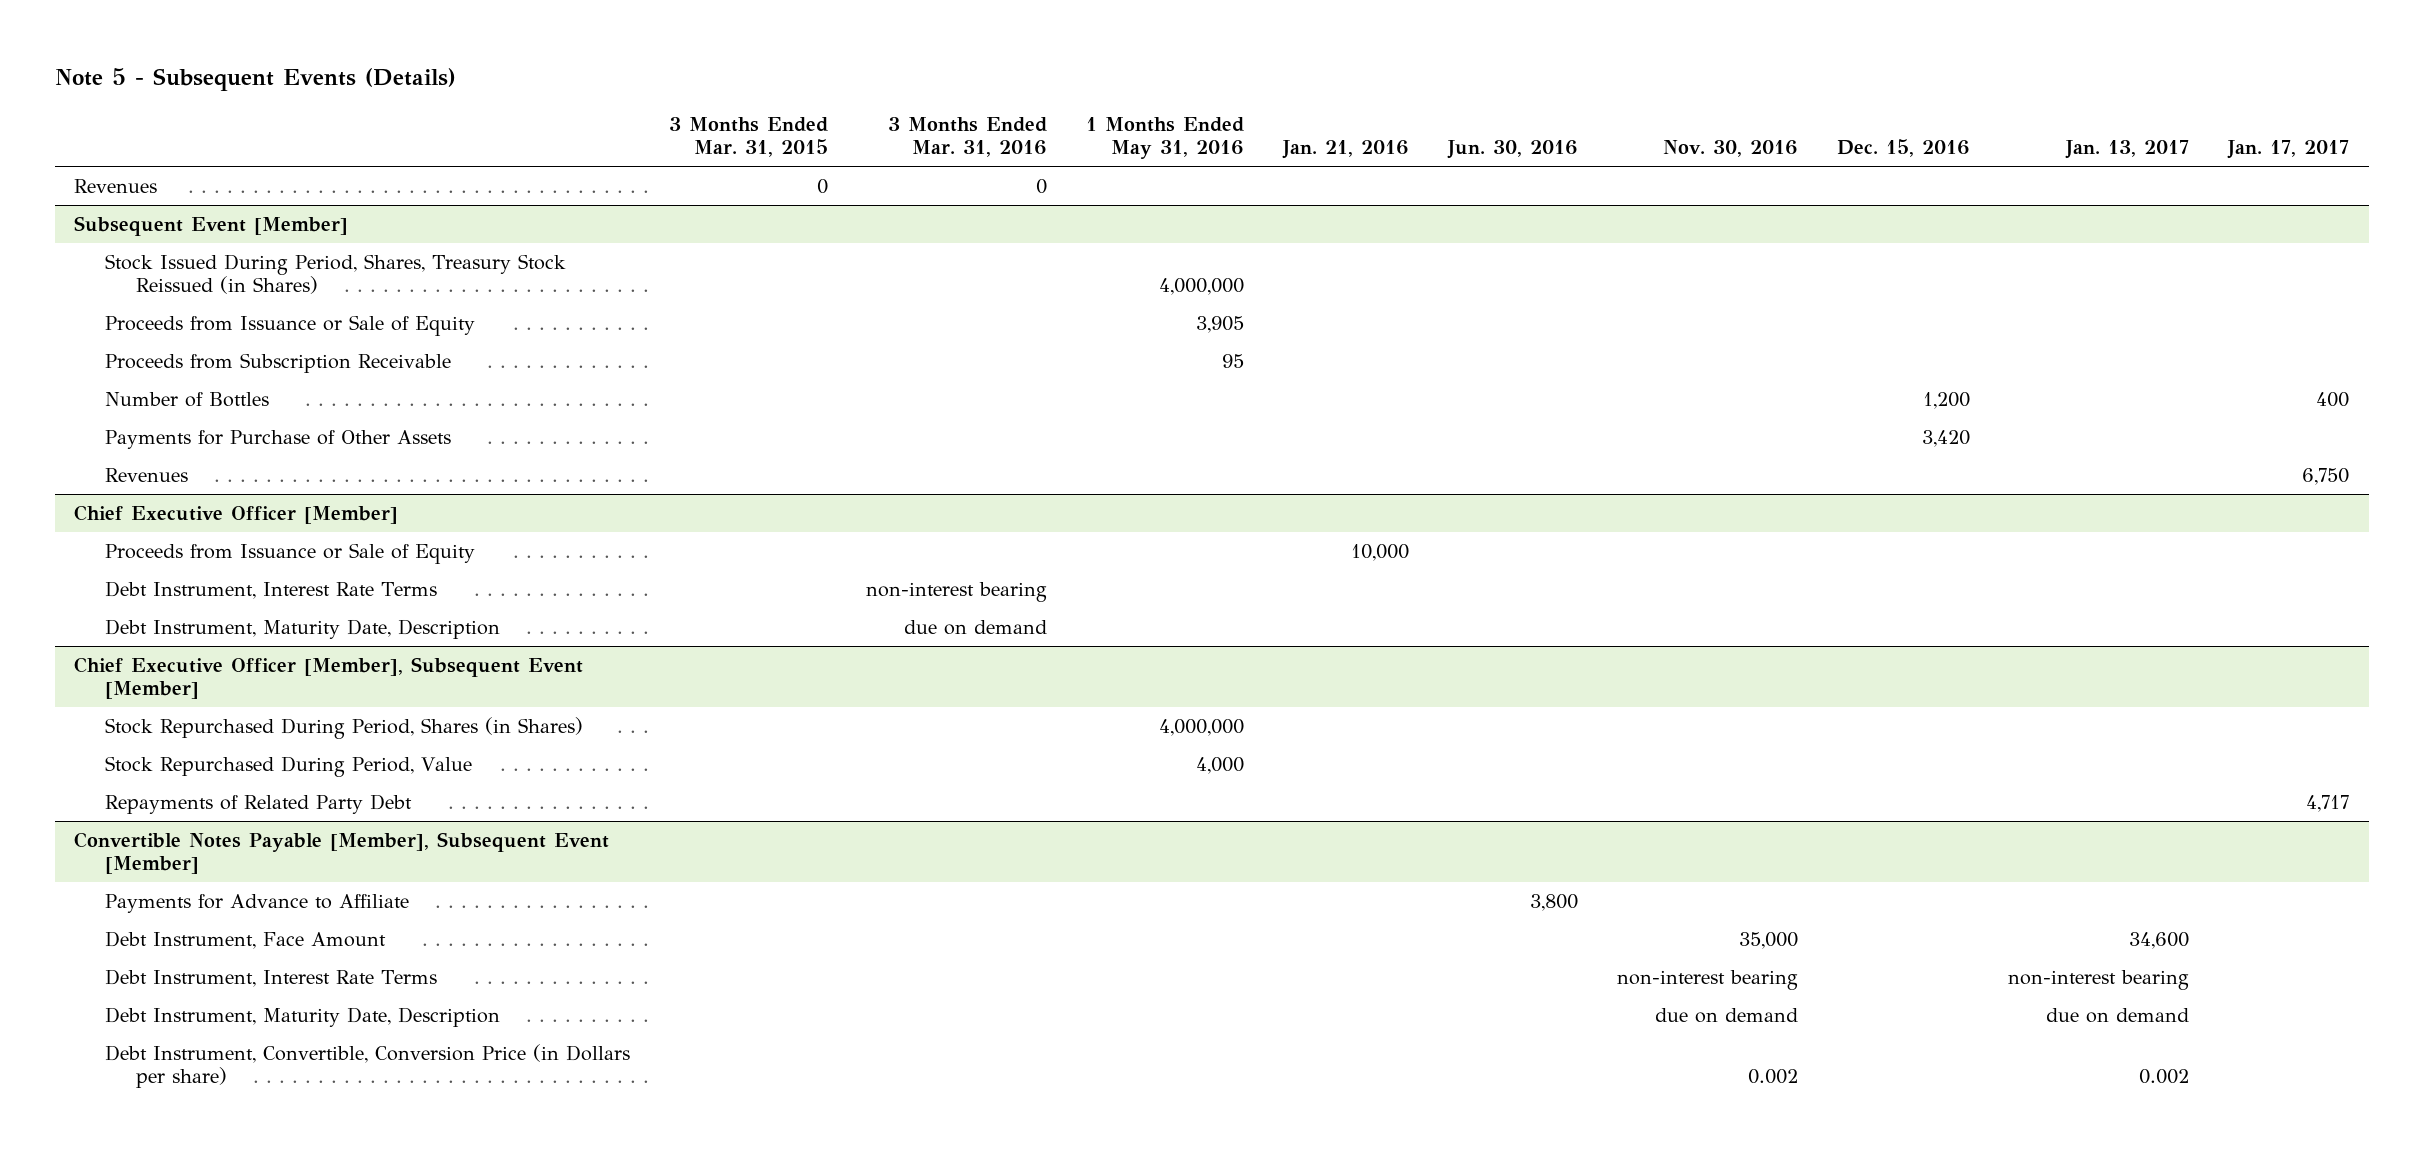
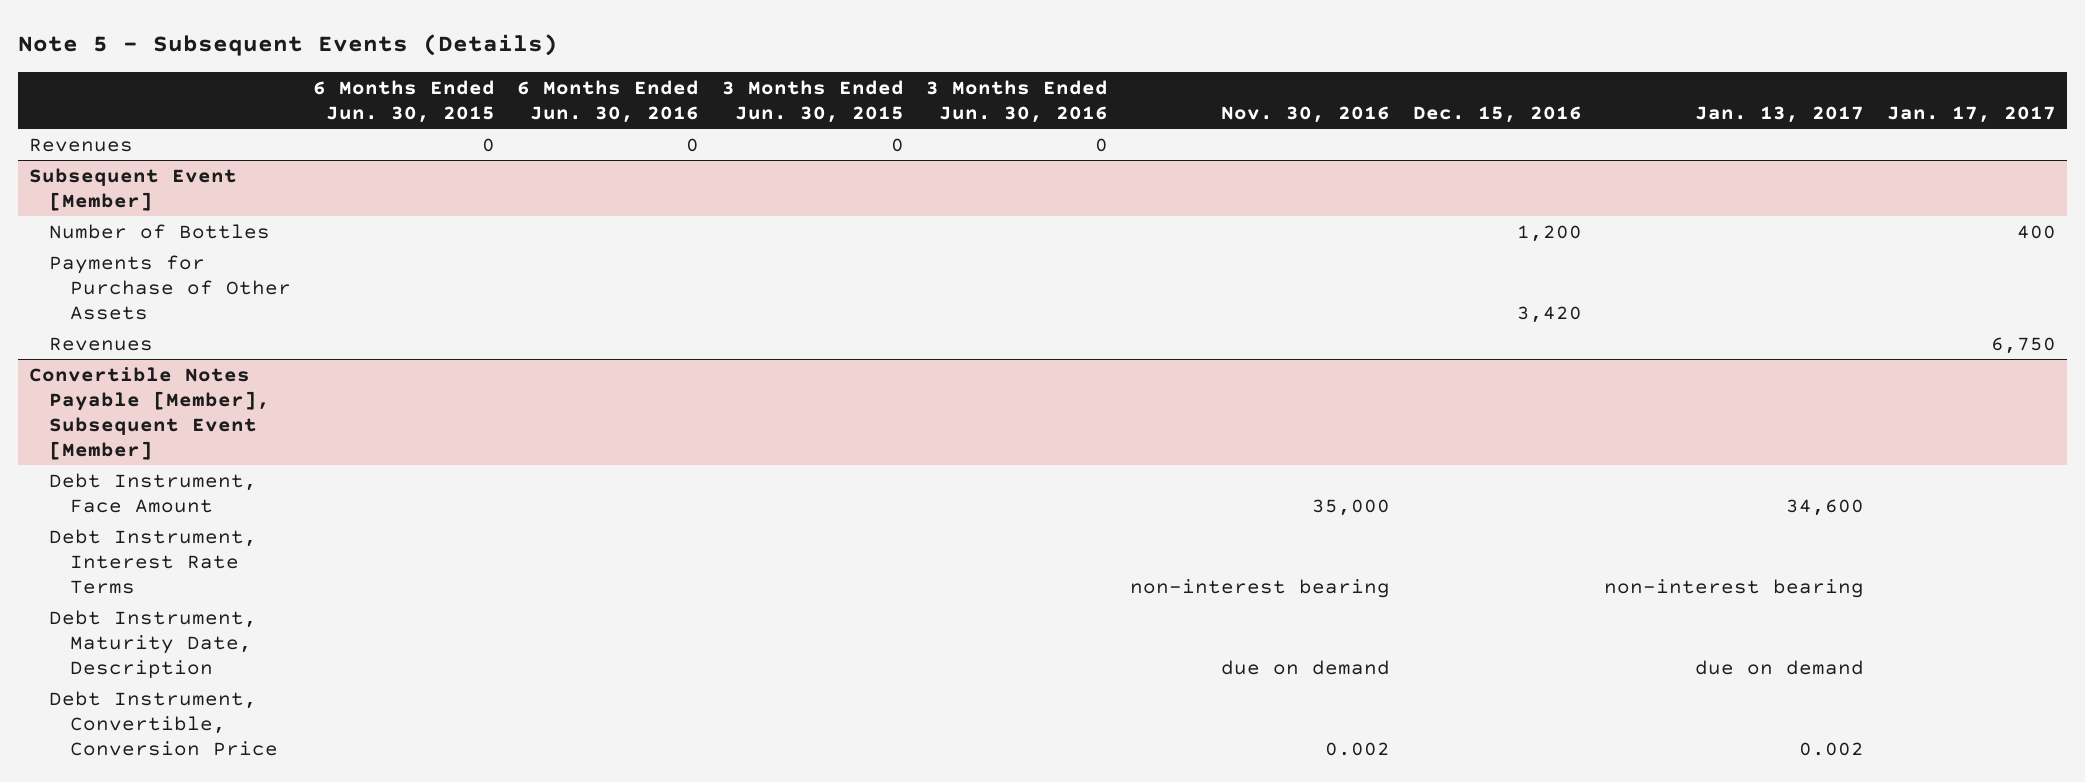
[668,116,828,158] 3 Months Ended Mar. 31, 2015 -> none
[888,116,1048,158] 3 Months Ended Mar. 31, 2016 -> none
[1086,116,1245,160] 1 Months Ended May 31, 2016 -> none
[1282,140,1410,160] Jan. 21, 2016 -> none
[1446,140,1578,160] Jun. 30, 2016 -> none
none -> [313,79,496,123] 6 Months Ended Jun. 30, 2015
none -> [517,79,700,123] 6 Months Ended Jun. 30, 2016
none -> [721,79,904,123] 3 Months Ended Jun. 30, 2015
none -> [926,79,1109,123] 3 Months Ended Jun. 30, 2016
[104,253,566,294] Stock Issued During Period, Shares, Treasury Stock Reissued (in Shares) -> none
[104,314,475,336] Proceeds from Issuance or Sale of Equity -> none
[104,352,451,373] Proceeds from Subscription Receivable -> none
[73,504,398,524] Chief Executive Officer [Member] -> none
[104,542,475,564] Proceeds from Issuance or Sale of Equity -> none
[104,580,437,599] Debt Instrument, Interest Rate Terms -> none
[104,618,500,639] Debt Instrument, Maturity Date, Description -> none
[73,656,583,699] Chief Executive Officer [Member], Subsequent Event [Member] -> none
[104,716,583,739] Stock Repurchased During Period, Shares (in Shares) -> none
[104,755,472,777] Stock Repurchased During Period, Value -> none
[104,793,412,814] Repayments of Related Party Debt -> none
[104,893,409,913] Payments for Advance to Affiliate -> none
[104,1043,630,1088] Debt Instrument, Convertible, Conversion Price (in Dollars per share) -> [49,690,278,756] Debt Instrument, Convertible, Conversion Price

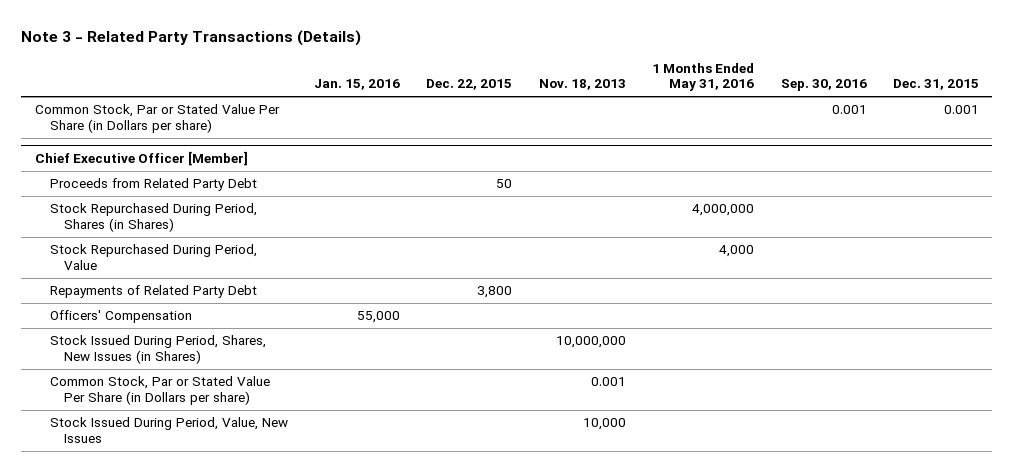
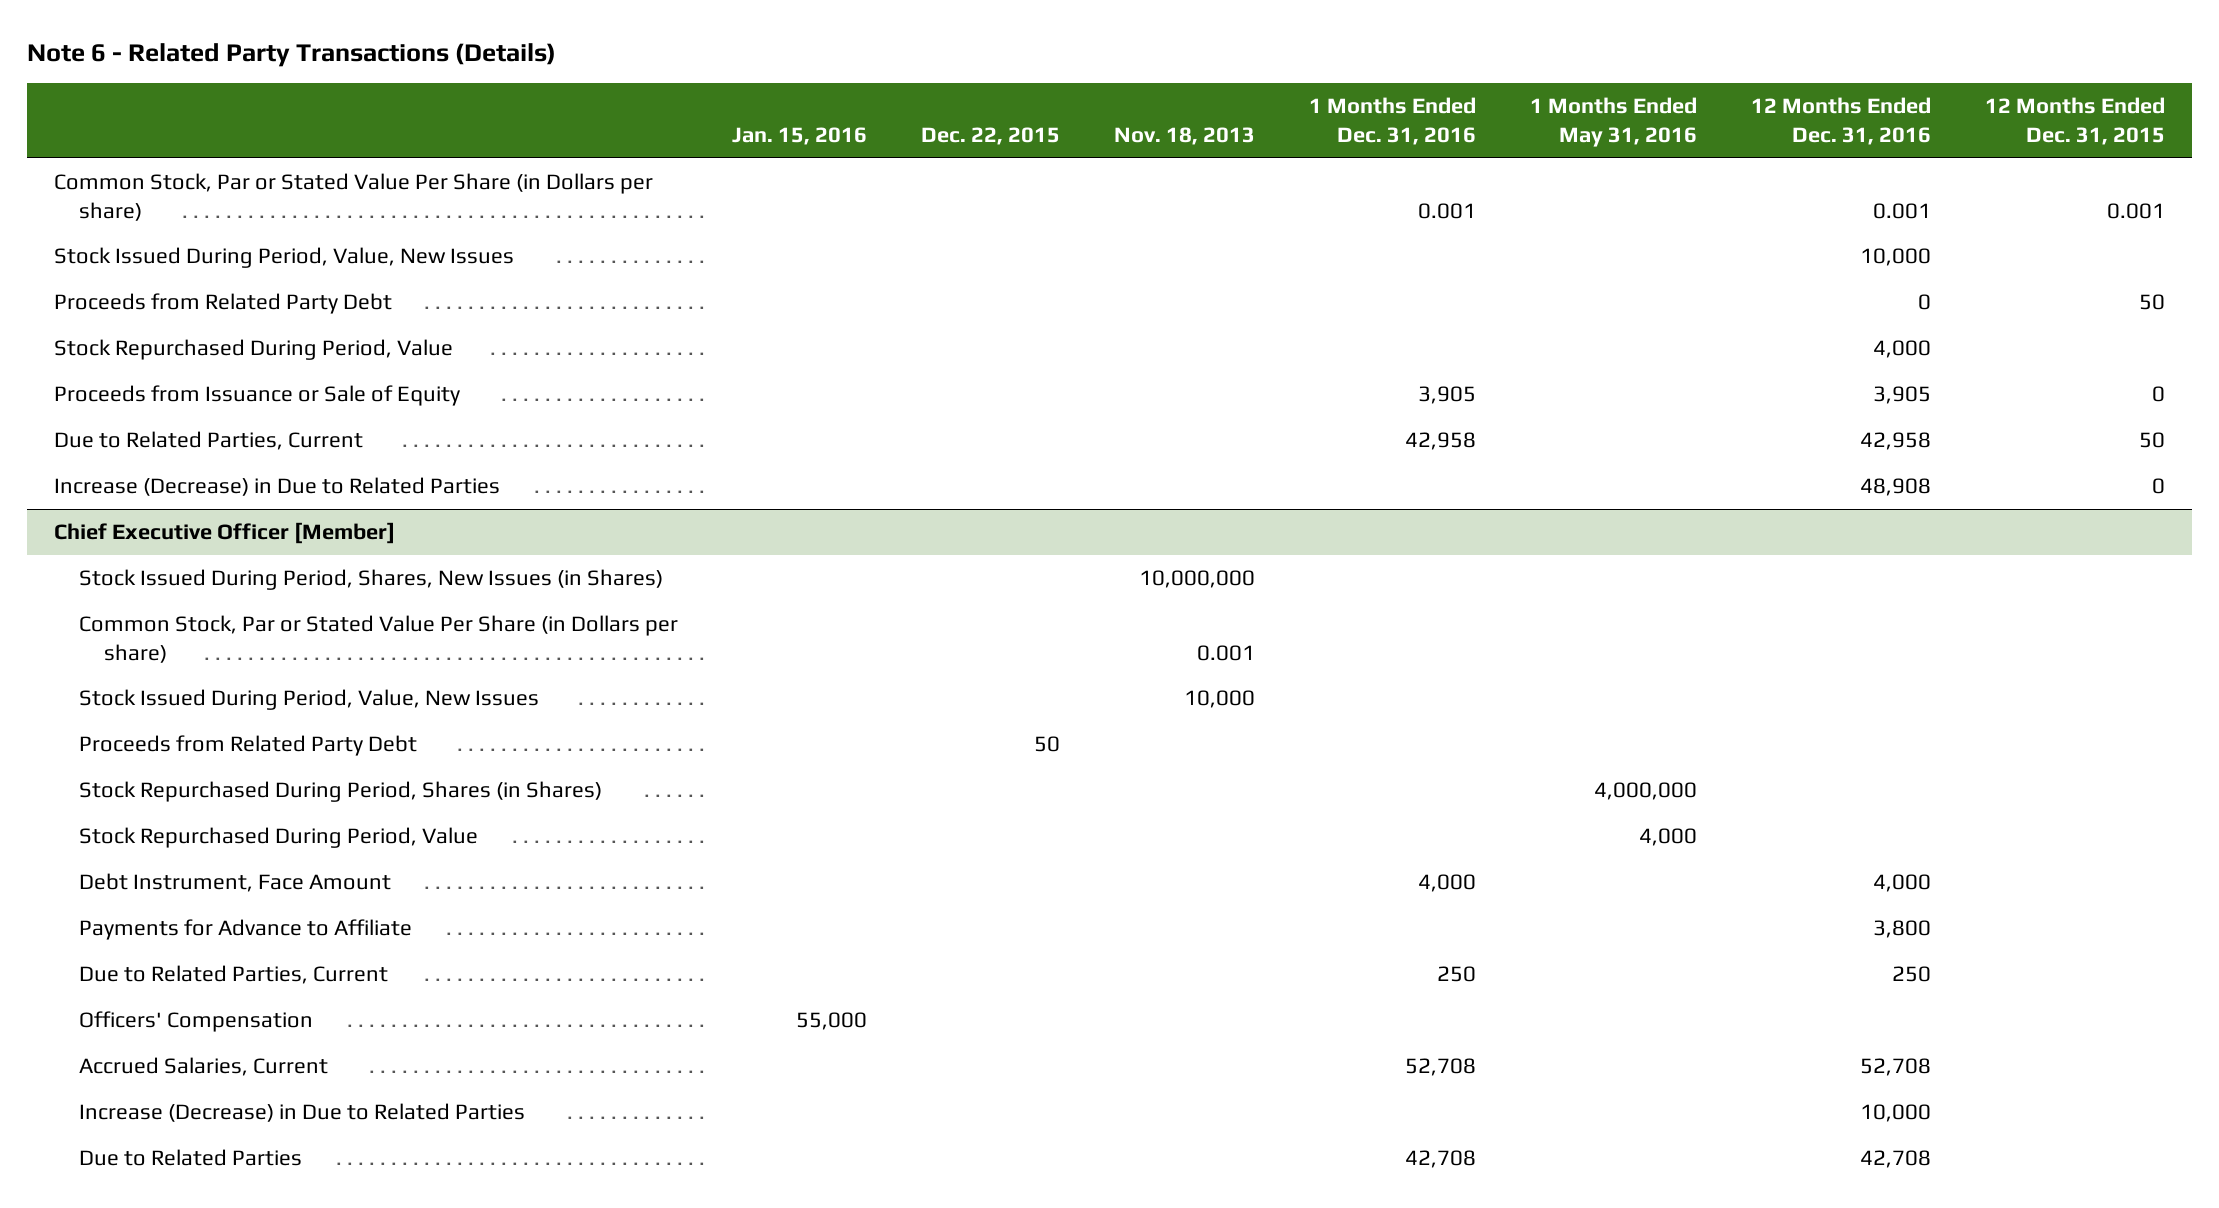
[21,30,362,47] Note 3 - Related Party Transactions (Details) -> [26,43,556,68] Note 6 - Related Party Transactions (Details)
[780,79,867,92] Sep. 30, 2016 -> none
[893,79,980,91] Dec. 31, 2015 -> none
none -> [1309,97,1477,145] 1 Months Ended Dec. 31, 2016
none -> [1751,97,1932,145] 12 Months Ended Dec. 31, 2016
none -> [1985,97,2166,145] 12 Months Ended Dec. 31, 2015
none -> [53,246,514,268] Stock Issued During Period, Value, New Issues
none -> [53,292,392,314] Proceeds from Related Party Debt
none -> [53,338,453,360] Stock Repurchased During Period, Value
none -> [53,384,460,406] Proceeds from Issuance or Sale of Equity
none -> [53,430,363,450] Due to Related Parties, Current
none -> [53,476,500,496] Increase (Decrease) in Due to Related Parties
[49,335,266,364] Stock Issued During Period, Shares, New Issues (in Shares) -> [79,568,664,590] Stock Issued During Period, Shares, New Issues (in Shares)
[49,376,270,405] Common Stock, Par or Stated Value Per Share (in Dollars per share) -> [79,614,679,663] Common Stock, Par or Stated Value Per Share (in Dollars per share)
[49,417,288,443] Stock Issued During Period, Value, New Issues -> [79,688,540,710] Stock Issued During Period, Value, New Issues
[49,285,257,299] Repayments of Related Party Debt -> none
none -> [79,872,392,892] Debt Instrument, Face Amount
none -> [79,918,413,940] Payments for Advance to Affiliate
none -> [79,964,389,984] Due to Related Parties, Current
none -> [79,1056,329,1076] Accrued Salaries, Current
none -> [79,1102,526,1122] Increase (Decrease) in Due to Related Parties
none -> [79,1148,303,1166] Due to Related Parties

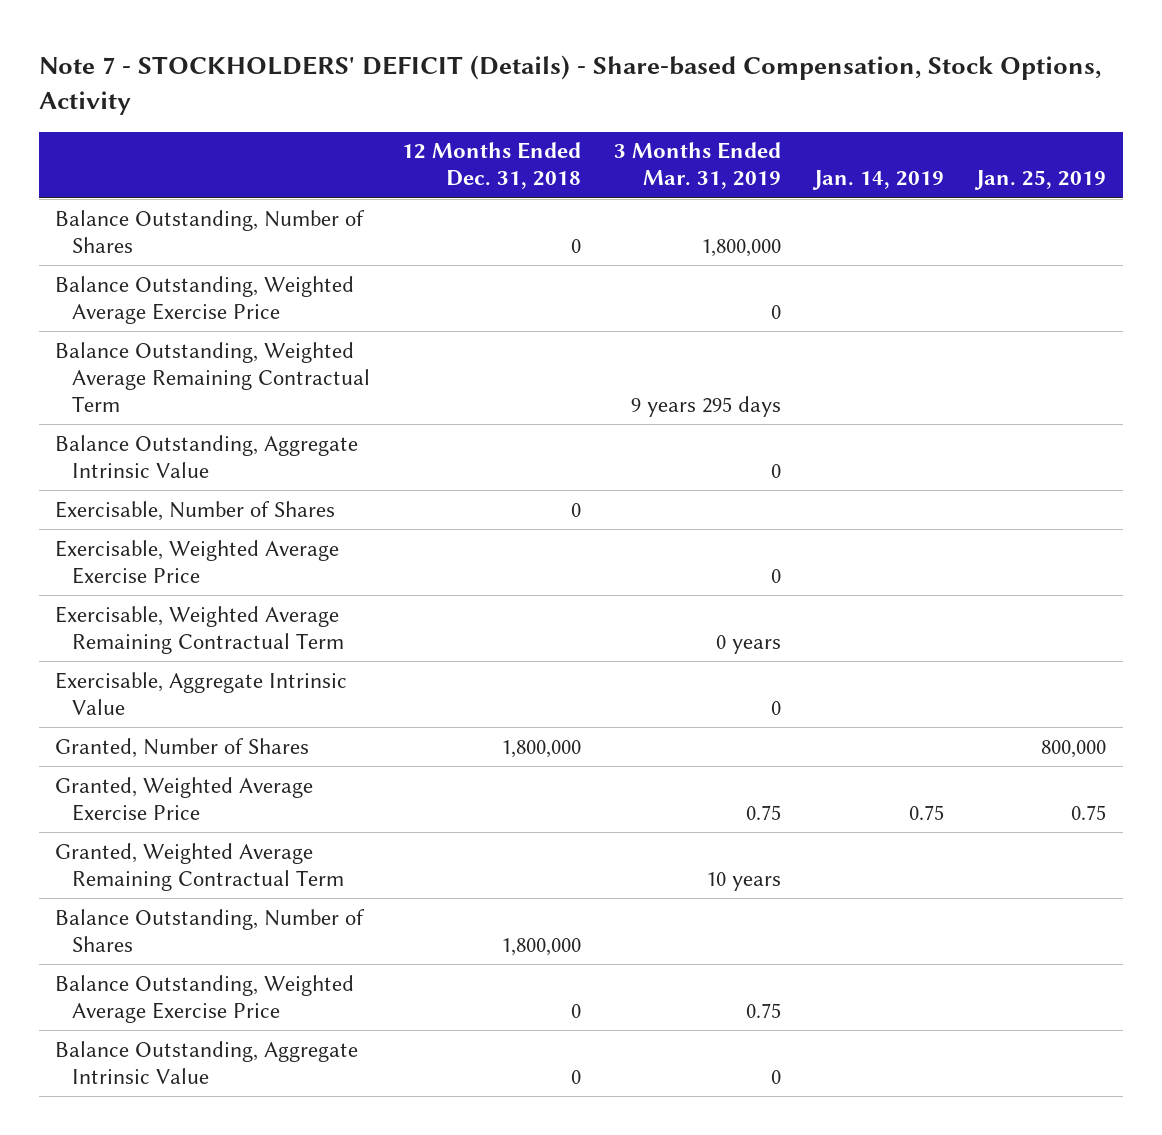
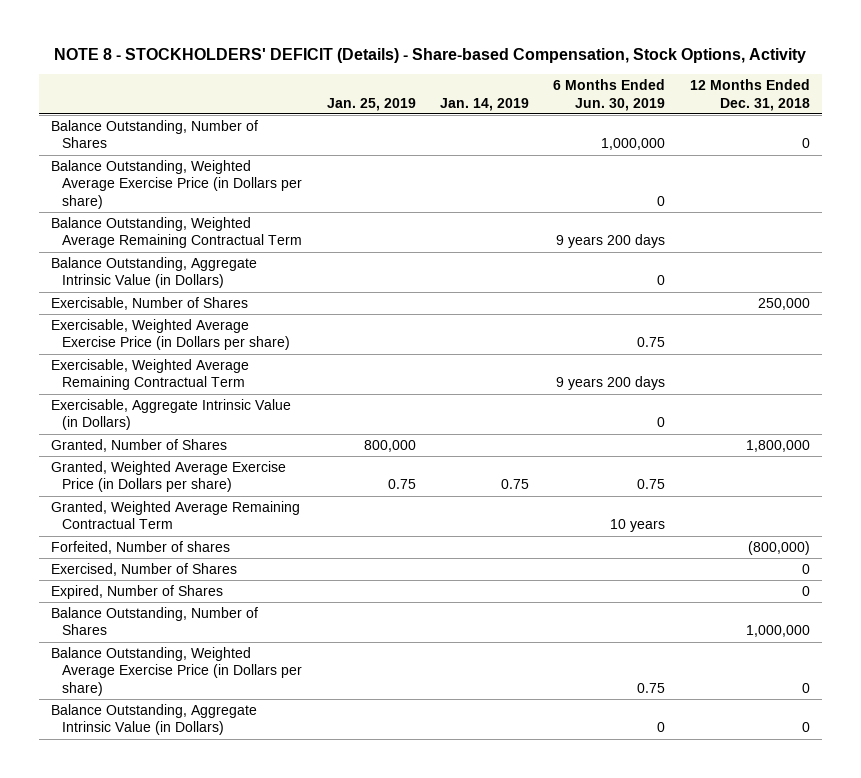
[39,55,1102,115] Note 7 - STOCKHOLDERS' DEFICIT (Details) - Share-based Compensation, Stock Options, Activity -> [54,48,807,64] NOTE 8 - STOCKHOLDERS' DEFICIT (Details) - Share-based Compensation, Stock Options, Activity
[613,142,781,190] 3 Months Ended Mar. 31, 2019 -> none
none -> [553,79,666,111] 6 Months Ended Jun. 30, 2019
[55,275,355,324] Balance Outstanding, Weighted Average Exercise Price -> [50,160,303,209] Balance Outstanding, Weighted Average Exercise Price (in Dollars per share)
[55,434,359,478] Balance Outstanding, Aggregate Intrinsic Value -> [50,257,257,289] Balance Outstanding, Aggregate Intrinsic Value (in Dollars)
[571,502,582,517] 0 -> [757,298,810,311] 250,000
[55,539,340,584] Exercisable, Weighted Average Exercise Price -> [50,319,291,351] Exercisable, Weighted Average Exercise Price (in Dollars per share)
[55,671,348,715] Exercisable, Aggregate Intrinsic Value -> [50,399,291,431] Exercisable, Aggregate Intrinsic Value (in Dollars)
[55,776,314,821] Granted, Weighted Average Exercise Price -> [50,461,286,493] Granted, Weighted Average Exercise Price (in Dollars per share)
none -> [50,541,230,555] Forfeited, Number of shares
none -> [50,563,237,577] Exercised, Number of Shares
none -> [50,585,223,600] Expired, Number of Shares
[501,937,582,956] 1,800,000 -> [745,625,810,638] 1,000,000
[55,974,355,1023] Balance Outstanding, Weighted Average Exercise Price -> [50,647,303,696] Balance Outstanding, Weighted Average Exercise Price (in Dollars per share)
[55,1040,359,1084] Balance Outstanding, Aggregate Intrinsic Value -> [50,704,257,736] Balance Outstanding, Aggregate Intrinsic Value (in Dollars)

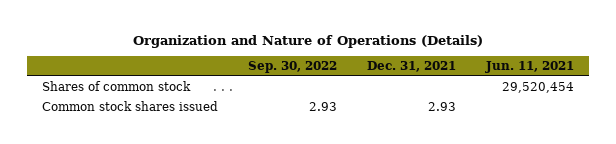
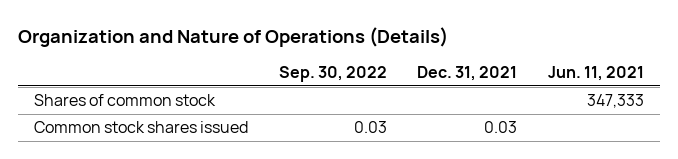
[502,82,575,94] 29,520,454 -> [587,94,645,109] 347,333
[309,102,338,112] 2.93 -> [353,121,387,134] 0.03
[428,102,457,112] 2.93 -> [484,121,518,134] 0.03

